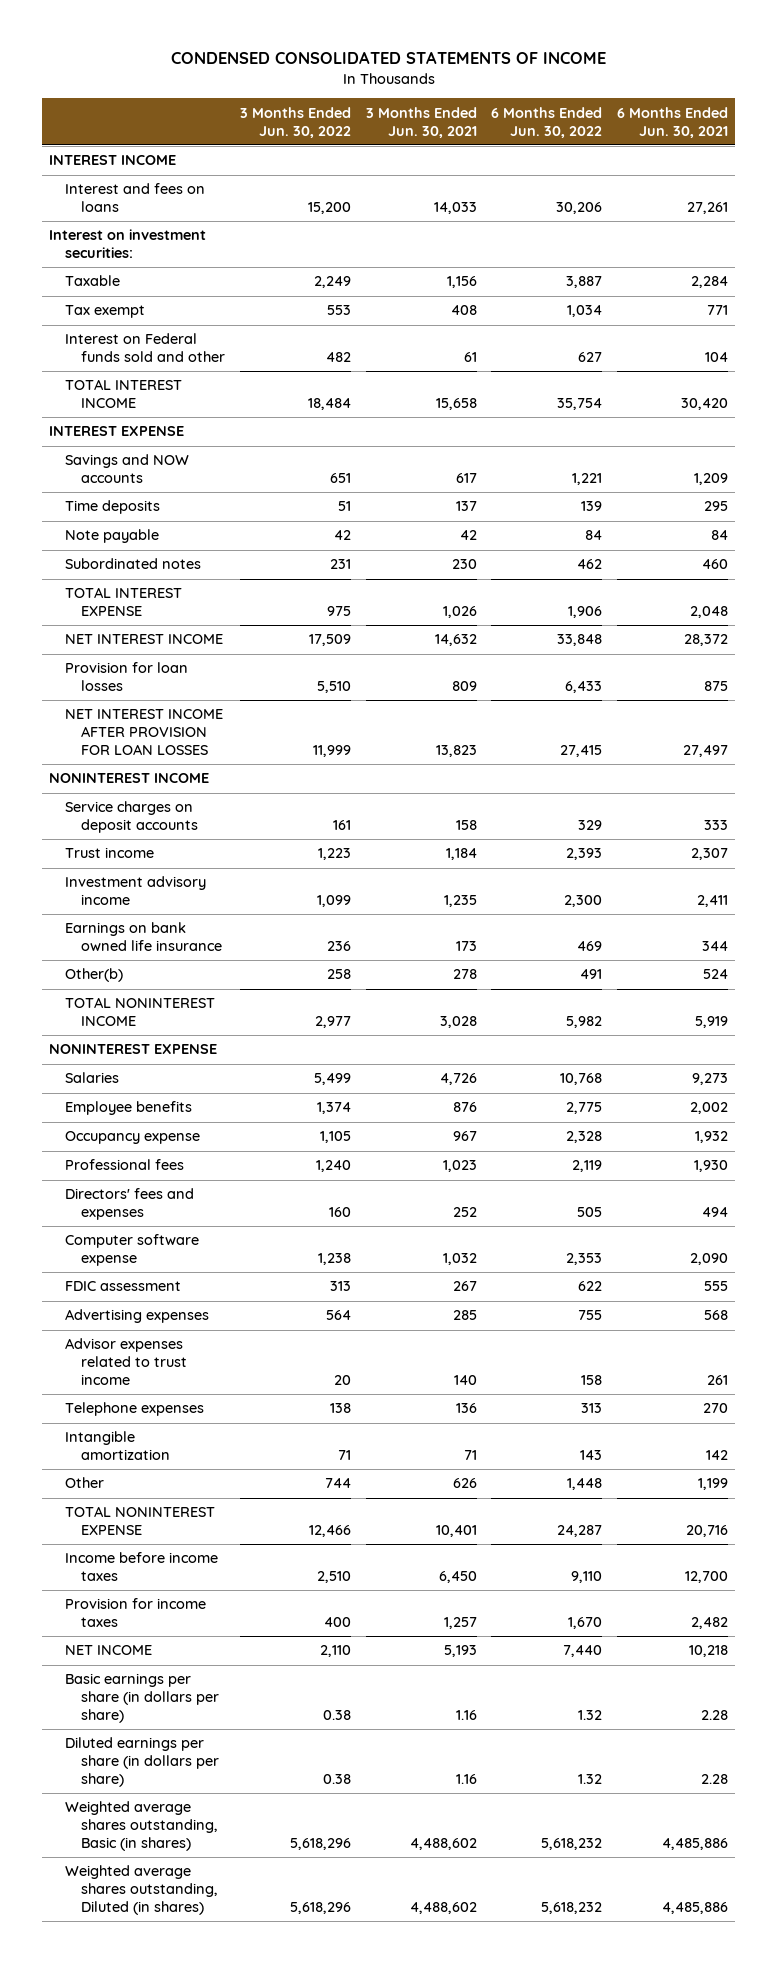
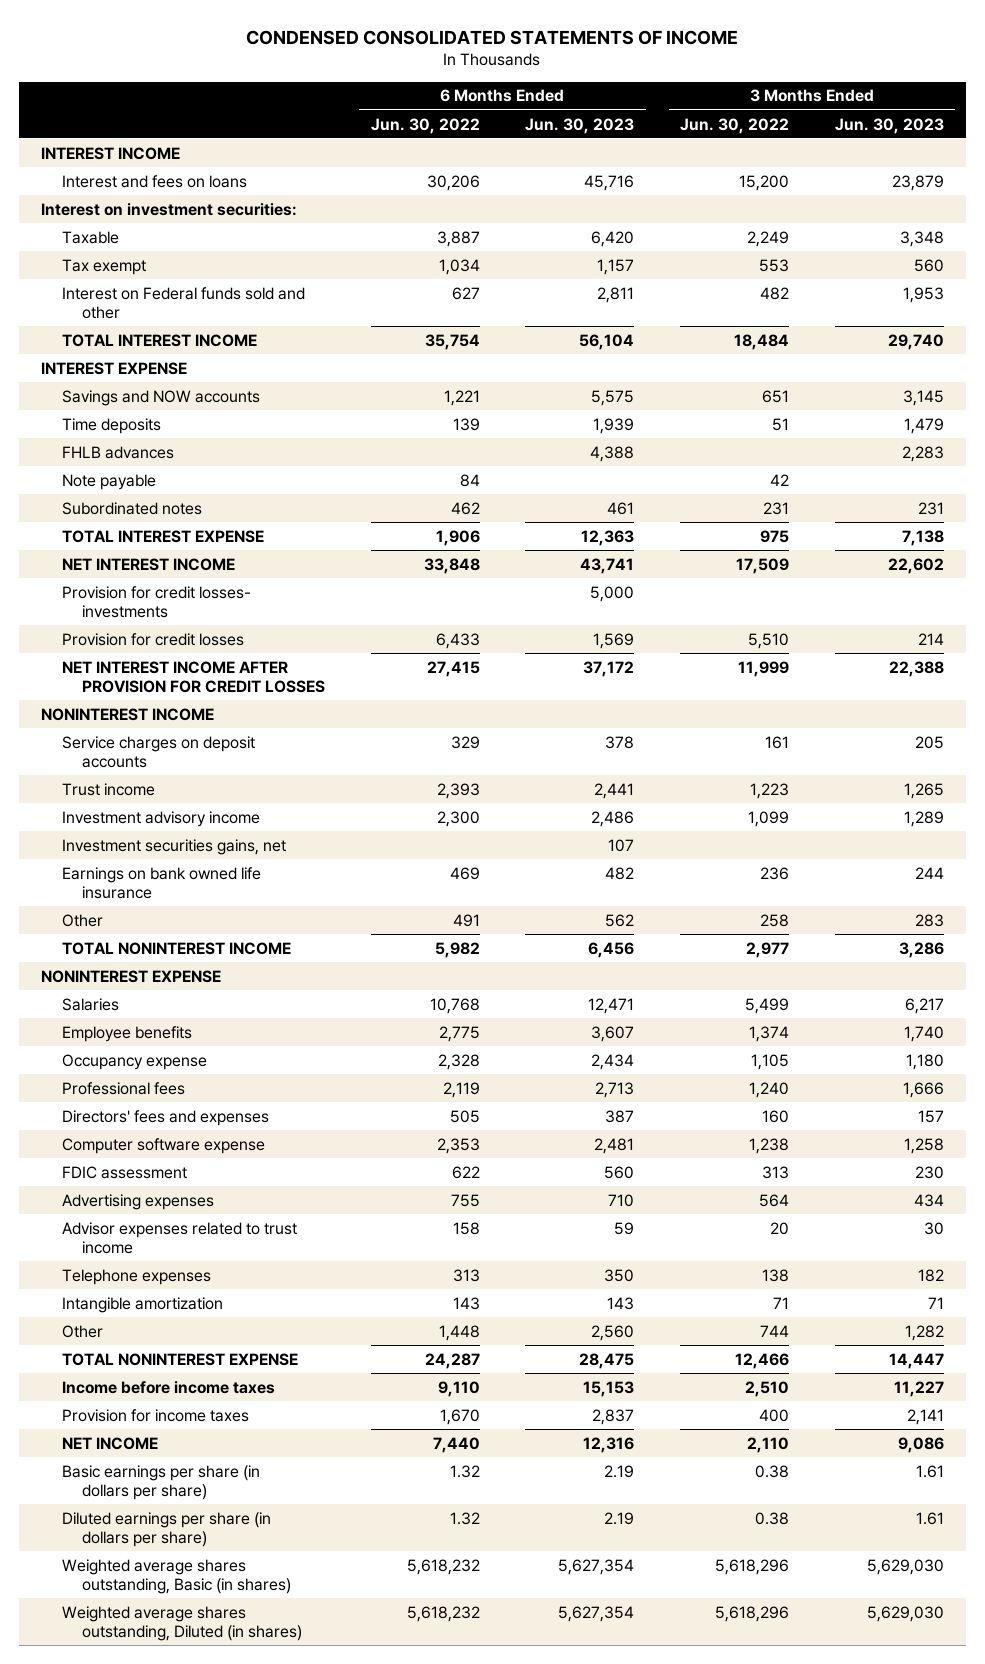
[365,106,477,138] 3 Months Ended Jun. 30, 2021 -> none
[617,106,729,138] 6 Months Ended Jun. 30, 2021 -> none
none -> [525,117,635,134] Jun. 30, 2023
none -> [834,117,944,134] Jun. 30, 2023
none -> [61,445,174,459] FHLB advances
none -> [61,585,251,618] Provision for credit losses- investments
[65,662,189,692] Provision for loan losses -> [61,632,244,646] Provision for credit losses
[65,709,224,755] NET INTEREST INCOME AFTER PROVISION FOR LOAN LOSSES -> [61,660,325,693] NET INTEREST INCOME AFTER PROVISION FOR CREDIT LOSSES
none -> [61,838,286,855] Investment securities gains, net
[65,968,124,983] Other(b) -> [61,913,103,927] Other

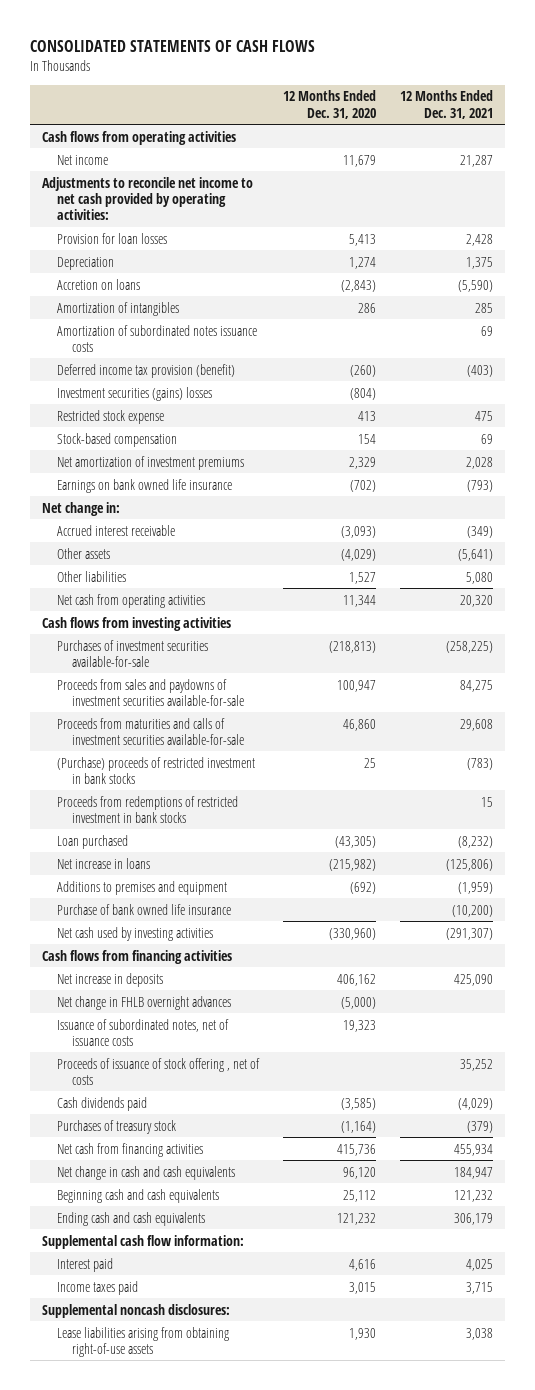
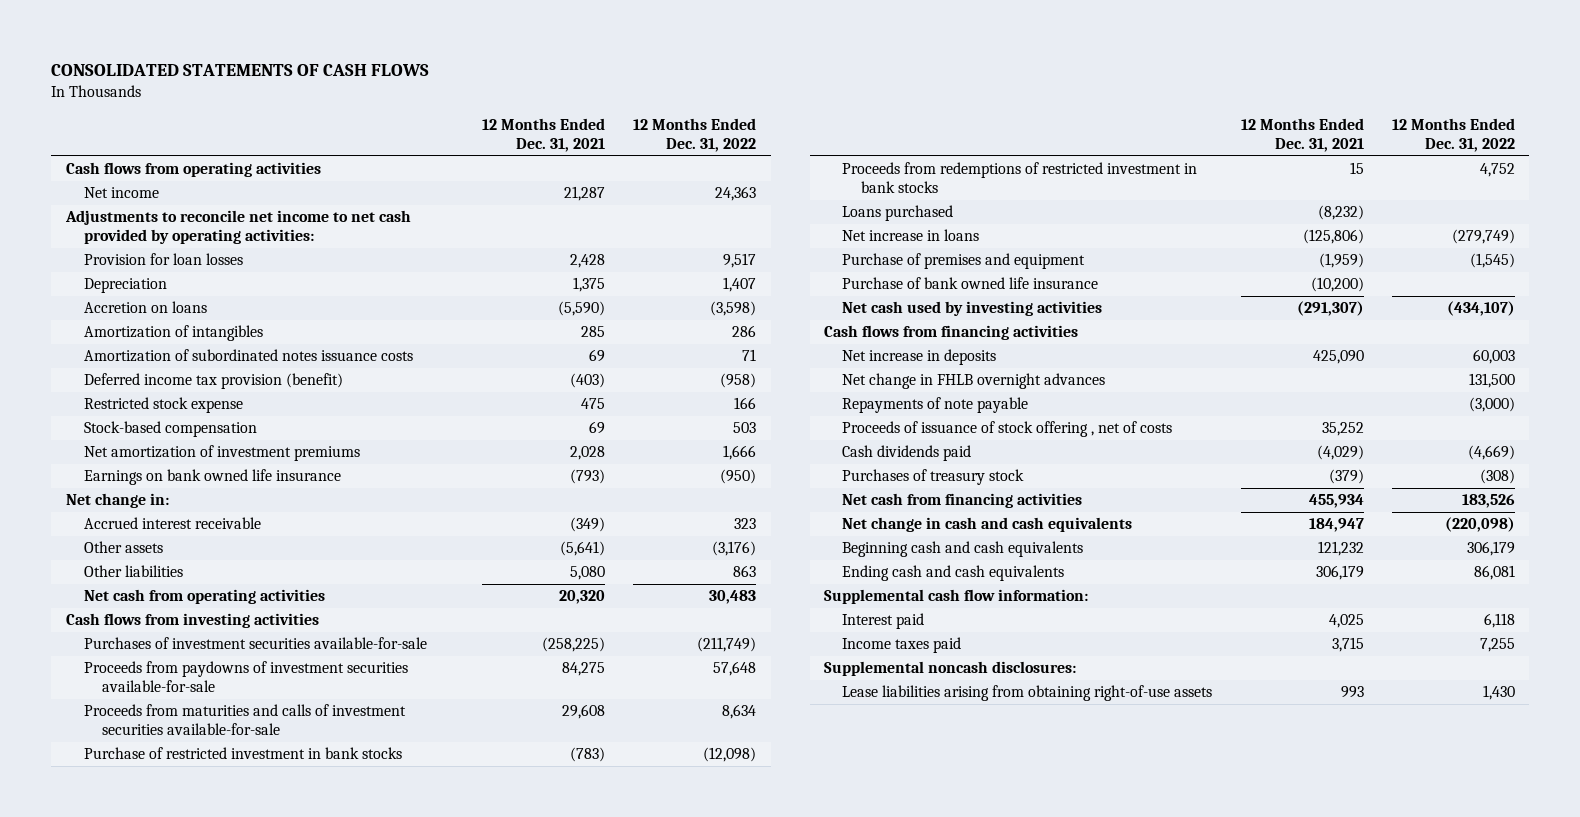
[282,90,376,119] 12 Months Ended Dec. 31, 2020 -> none
none -> [633,117,757,153] 12 Months Ended Dec. 31, 2022
[56,386,212,401] Investment securities (gains) losses -> none
[56,678,244,706] Proceeds from sales and paydowns of investment securities available-for-sale -> [83,661,408,693] Proceeds from paydowns of investment securities available-for-sale
[56,756,255,784] (Purchase) proceeds of restricted investment in bank stocks -> [83,747,402,760] Purchase of restricted investment in bank stocks
[56,834,128,849] Loan purchased -> [842,205,954,222] Loans purchased
[56,880,227,895] Additions to premises and equipment -> [842,253,1086,270] Purchase of premises and equipment
[56,1018,229,1046] Issuance of subordinated notes, net of issuance costs -> none
none -> [842,397,1029,414] Repayments of note payable
[465,1327,493,1340] 3,038 -> [1340,686,1364,699] 993

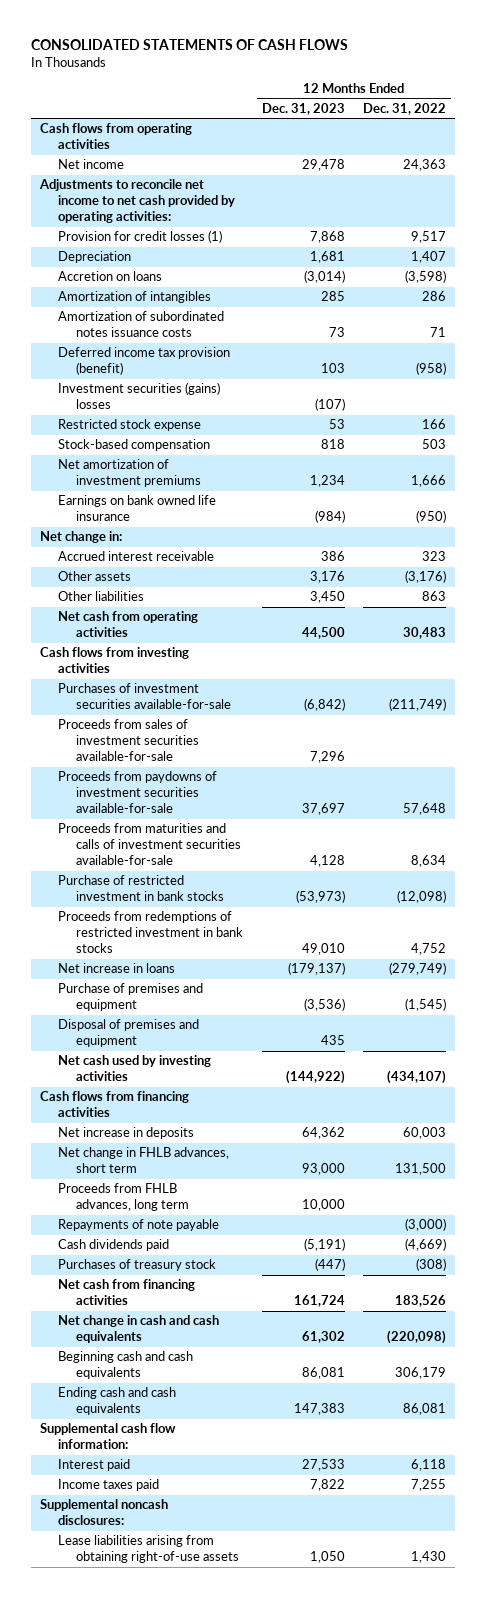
[482,117,606,153] 12 Months Ended Dec. 31, 2021 -> none
none -> [261,102,345,115] Dec. 31, 2023
[83,253,243,266] Provision for loan losses -> [58,230,223,244] Provision for credit losses (1)
none -> [58,382,221,410] Investment securities (gains) losses
none -> [58,719,200,762] Proceeds from sales of investment securities available-for-sale
[842,205,954,222] Loans purchased -> none
[842,277,1099,290] Purchase of bank owned life insurance -> none
none -> [58,1019,200,1048] Disposal of premises and equipment
[842,373,1106,390] Net change in FHLB overnight advances -> [58,1147,230,1174] Net change in FHLB advances, short term
none -> [58,1183,190,1212] Proceeds from FHLB advances, long term
[842,421,1173,438] Proceeds of issuance of stock offering , net of costs -> none

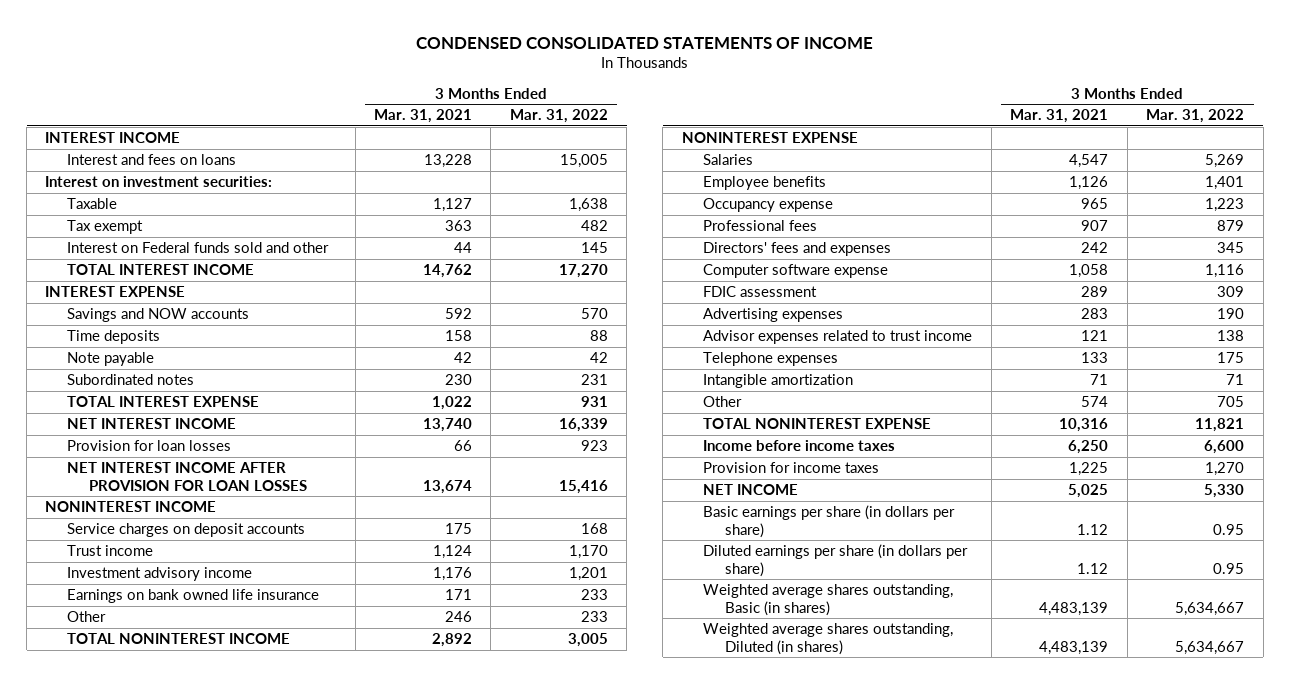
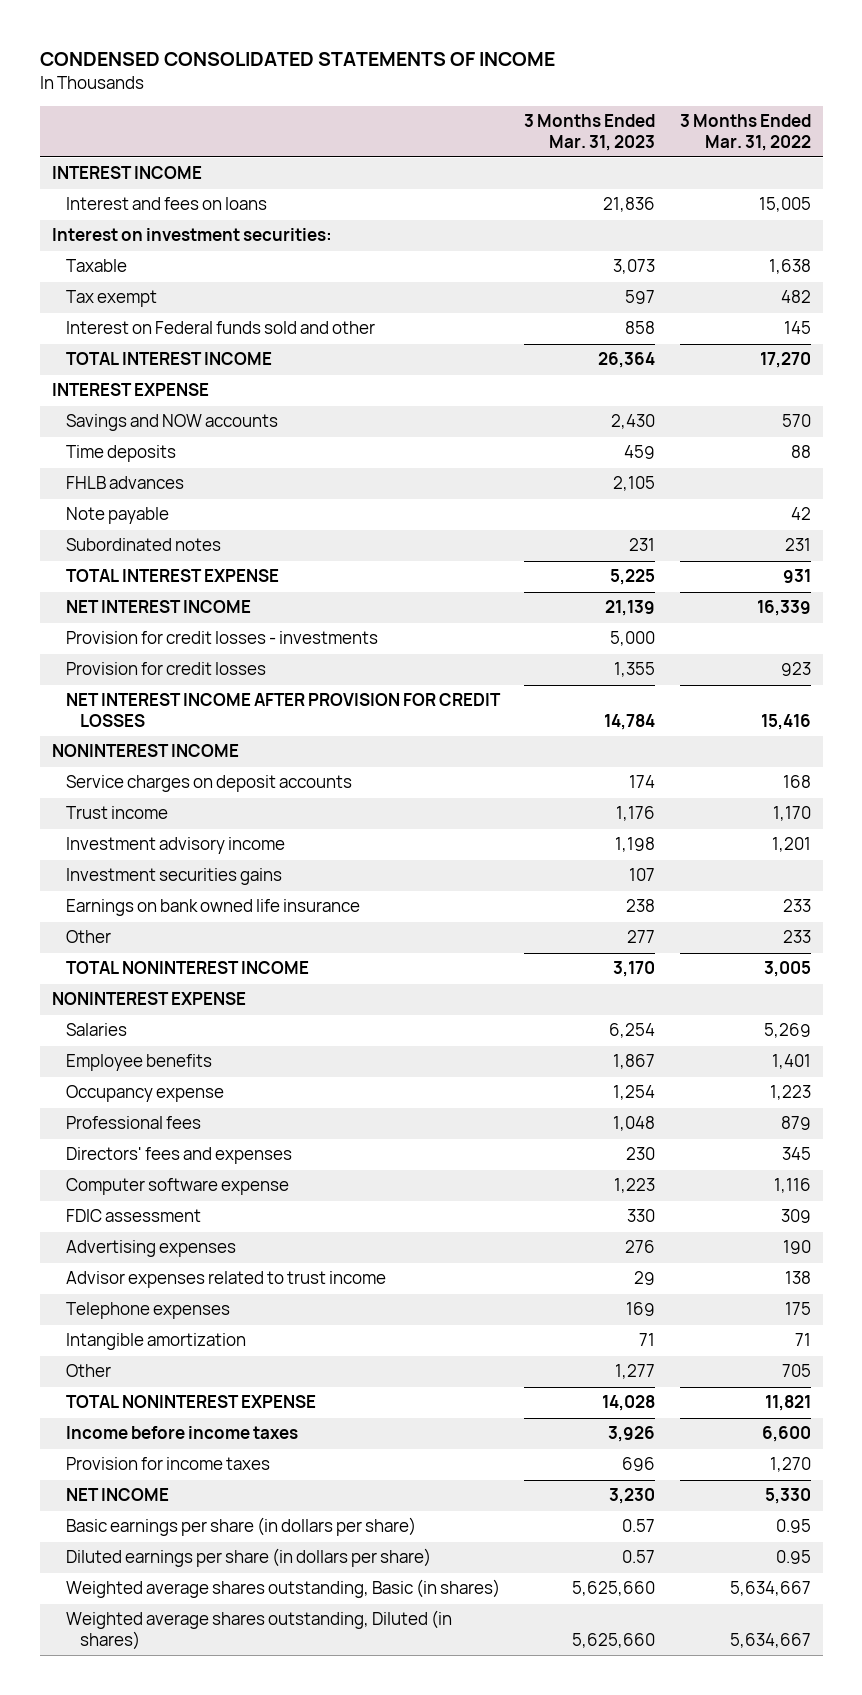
[374,109,473,124] Mar. 31, 2021 -> none
none -> [524,114,656,151] 3 Months Ended Mar. 31, 2023
none -> [65,476,184,490] FHLB advances
none -> [65,631,378,645] Provision for credit losses - investments
[67,440,232,452] Provision for loan losses -> [65,662,266,676] Provision for credit losses
[67,462,307,491] NET INTEREST INCOME AFTER PROVISION FOR LOAN LOSSES -> [65,693,501,728] NET INTEREST INCOME AFTER PROVISION FOR CREDIT LOSSES
none -> [65,868,282,886] Investment securities gains

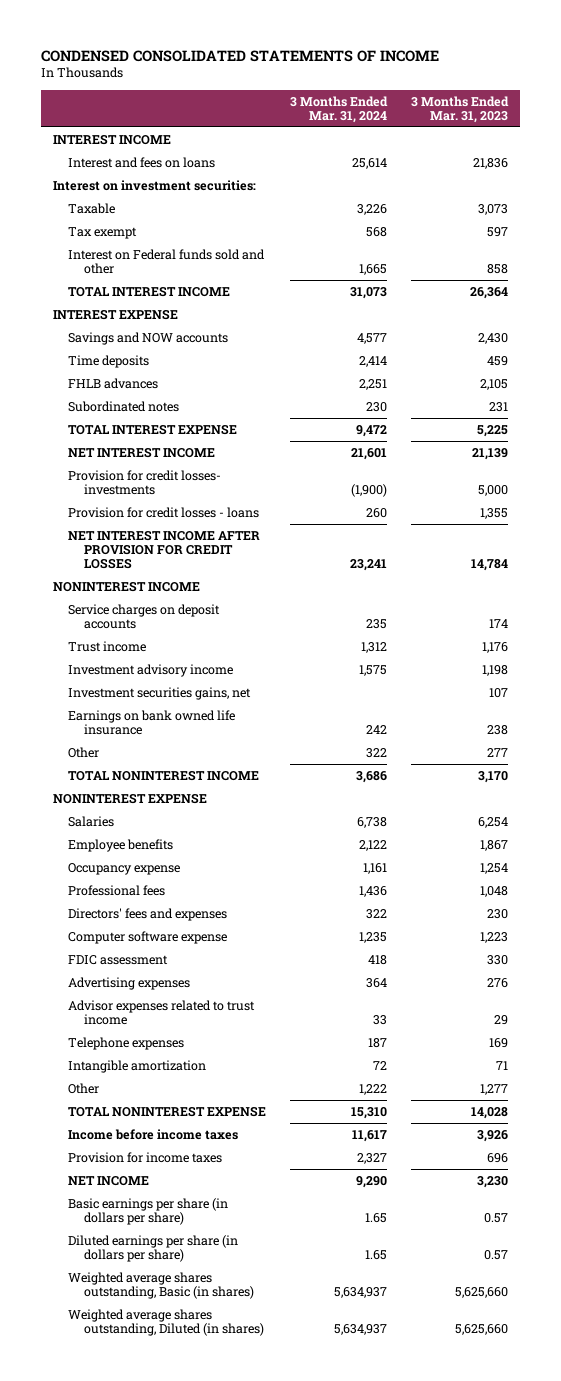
[679,114,811,151] 3 Months Ended Mar. 31, 2022 -> none
none -> [290,95,389,123] 3 Months Ended Mar. 31, 2024
[65,507,169,525] Note payable -> none
[65,631,378,645] Provision for credit losses - investments -> [68,469,222,496] Provision for credit losses- investments
[65,662,266,676] Provision for credit losses -> [68,506,260,518] Provision for credit losses - loans
[65,868,282,886] Investment securities gains -> [68,686,252,700] Investment securities gains, net

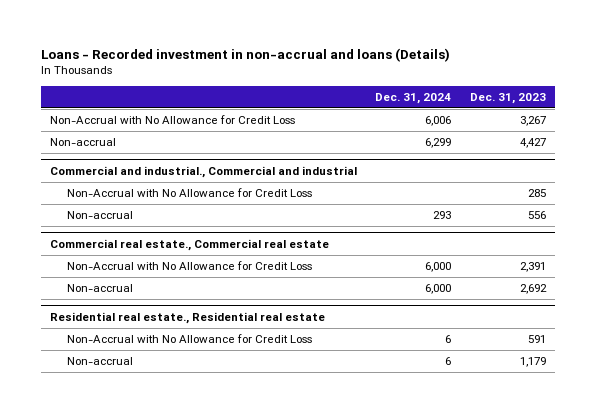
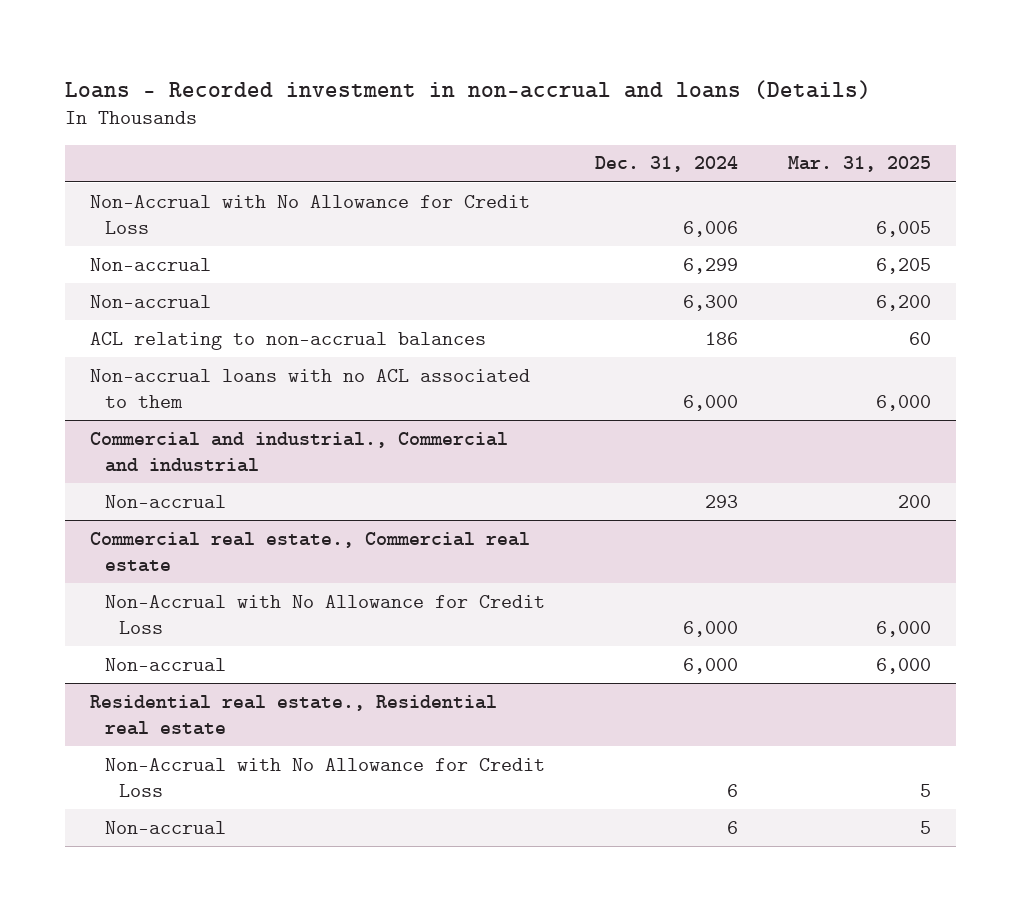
[469,92,546,104] Dec. 31, 2023 -> none
none -> [787,156,931,173] Mar. 31, 2025
none -> [90,294,212,308] Non-accrual
none -> [90,331,487,350] ACL relating to non-accrual balances
none -> [90,368,531,408] Non-accrual loans with no ACL associated to them
[67,188,313,198] Non-Accrual with No Allowance for Credit Loss -> none

